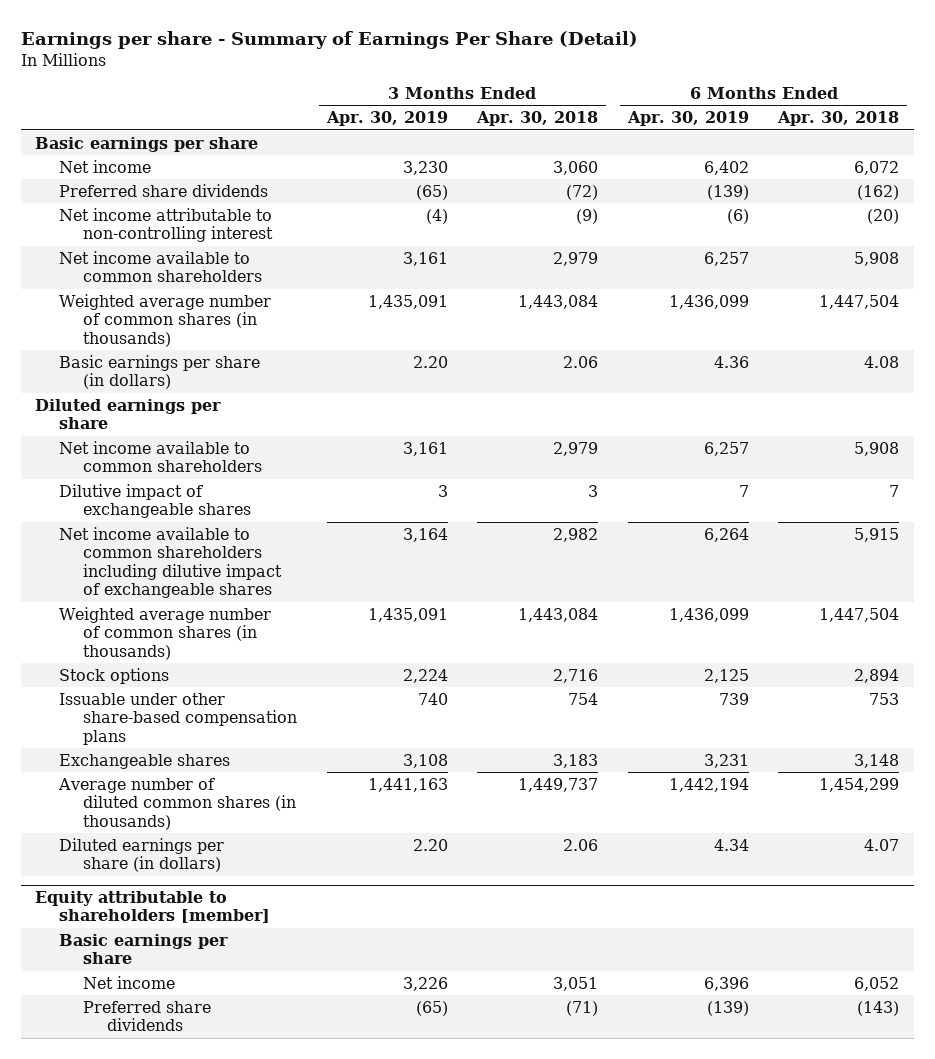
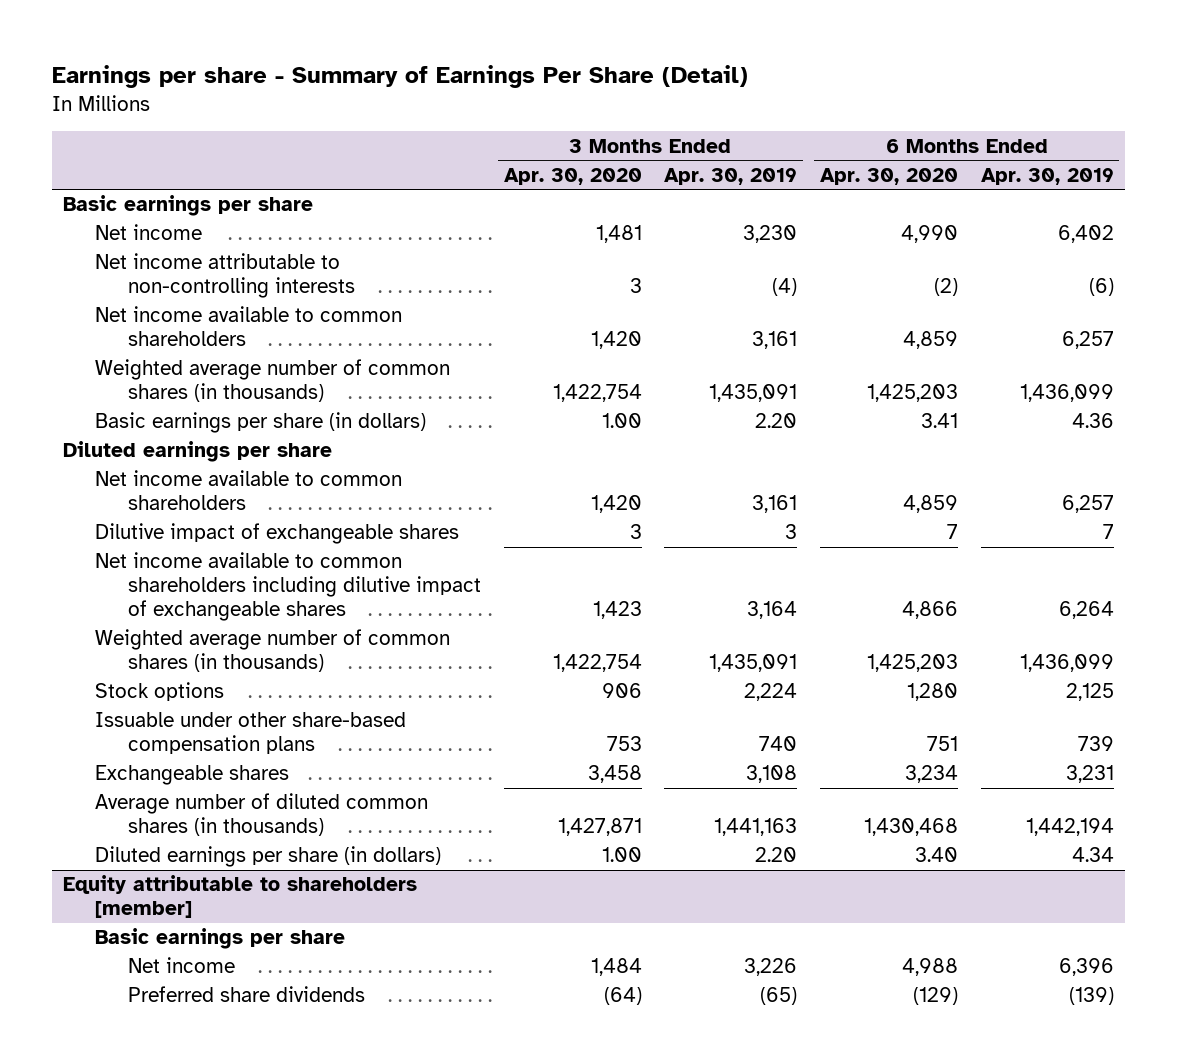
[476,111,599,127] Apr. 30, 2018 -> none
[777,111,900,127] Apr. 30, 2018 -> none
none -> [503,167,642,185] Apr. 30, 2020
none -> [819,167,958,185] Apr. 30, 2020
[59,183,269,197] Preferred share dividends -> none
[59,207,273,243] Net income attributable to non-controlling interest -> [95,253,355,299] Net income attributable to non-controlling interests

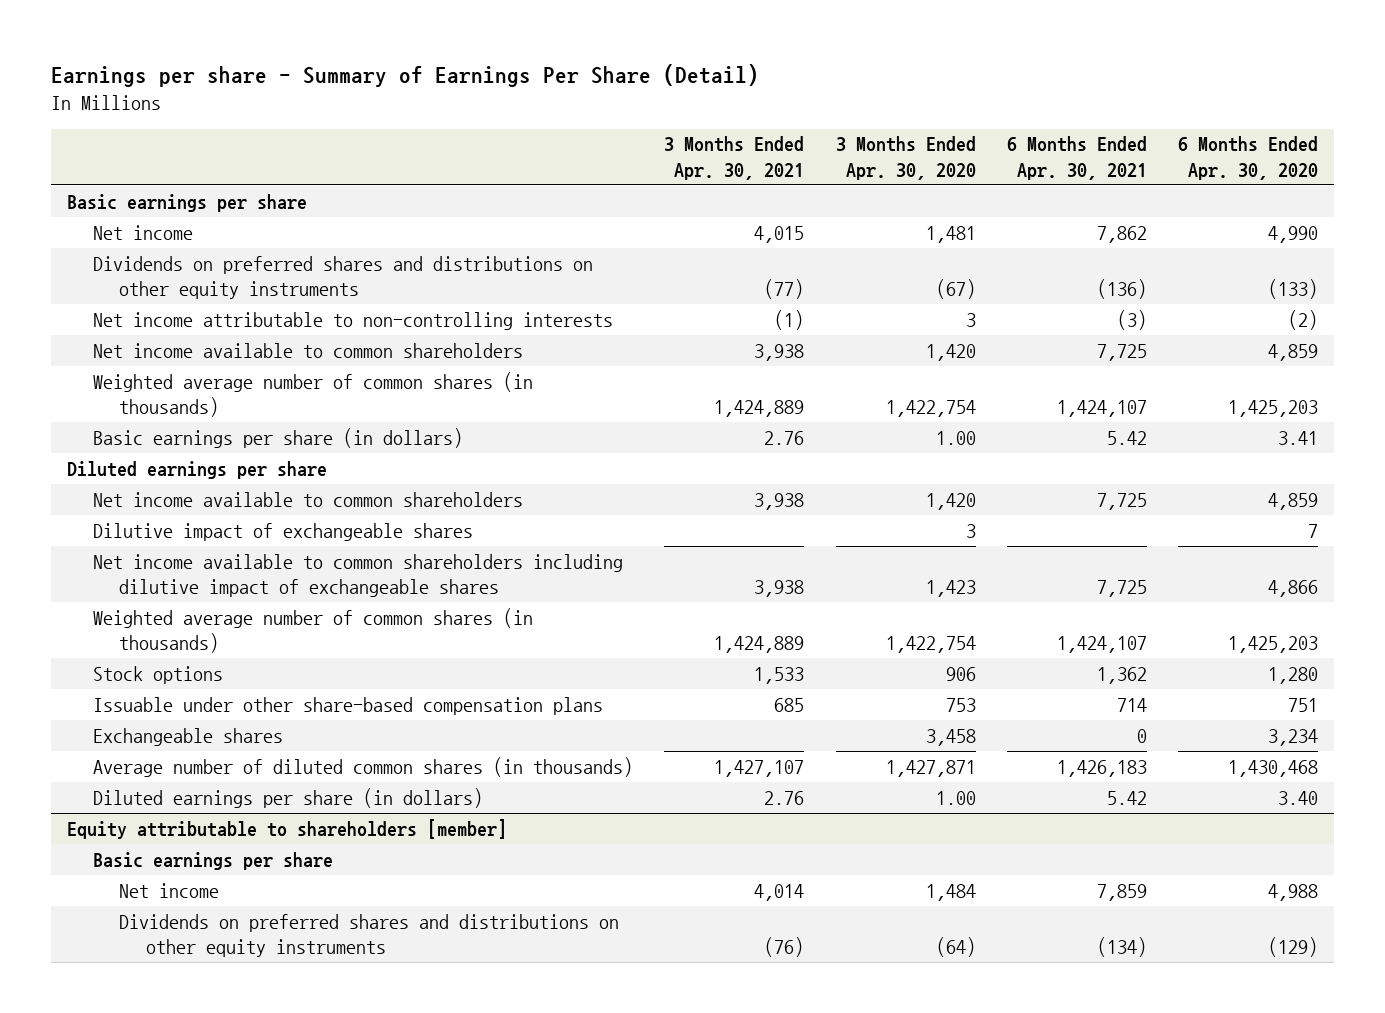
[664,167,798,185] Apr. 30, 2019 -> none
[980,167,1114,185] Apr. 30, 2019 -> none
none -> [664,136,805,180] 3 Months Ended Apr. 30, 2021
none -> [1006,136,1147,180] 6 Months Ended Apr. 30, 2021
none -> [93,255,594,300] Dividends on preferred shares and distributions on other equity instruments
[127,986,365,1003] Preferred share dividends -> [119,913,620,958] Dividends on preferred shares and distributions on other equity instruments

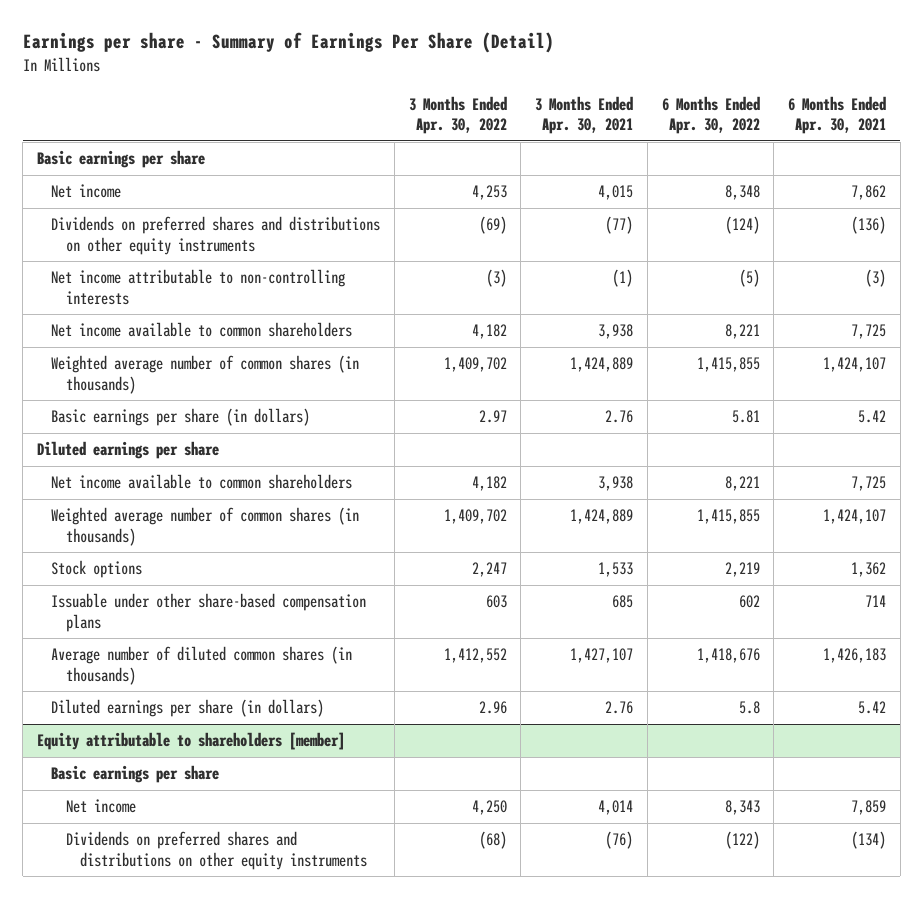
[835,136,976,180] 3 Months Ended Apr. 30, 2020 -> none
[1177,136,1318,180] 6 Months Ended Apr. 30, 2020 -> none
none -> [408,95,507,134] 3 Months Ended Apr. 30, 2022
none -> [661,95,760,134] 6 Months Ended Apr. 30, 2022
[93,522,474,541] Dilutive impact of exchangeable shares -> none
[93,553,624,598] Net income available to common shareholders including dilutive impact of exchangeable shares -> none
[93,727,284,746] Exchangeable shares -> none

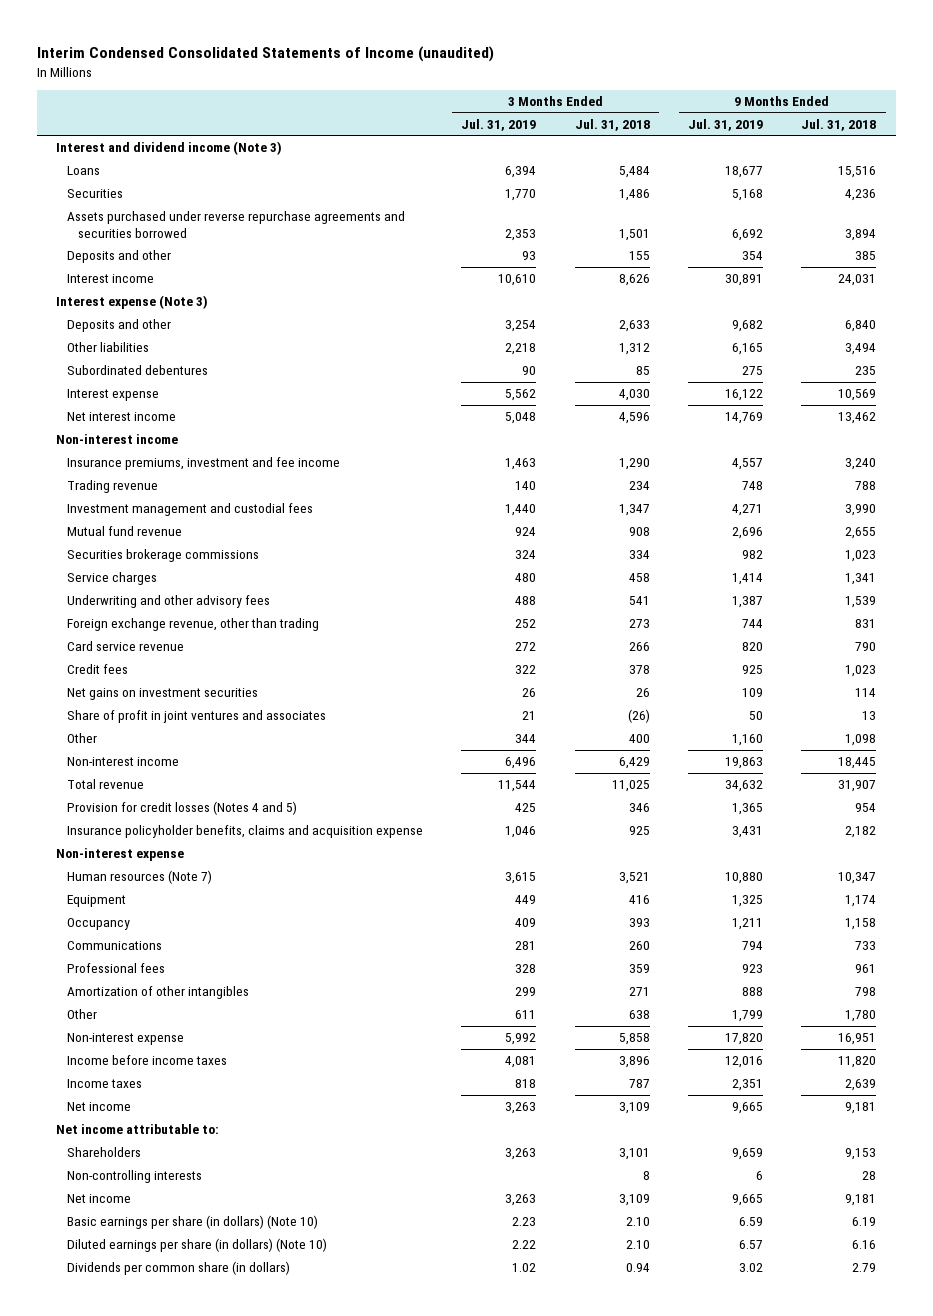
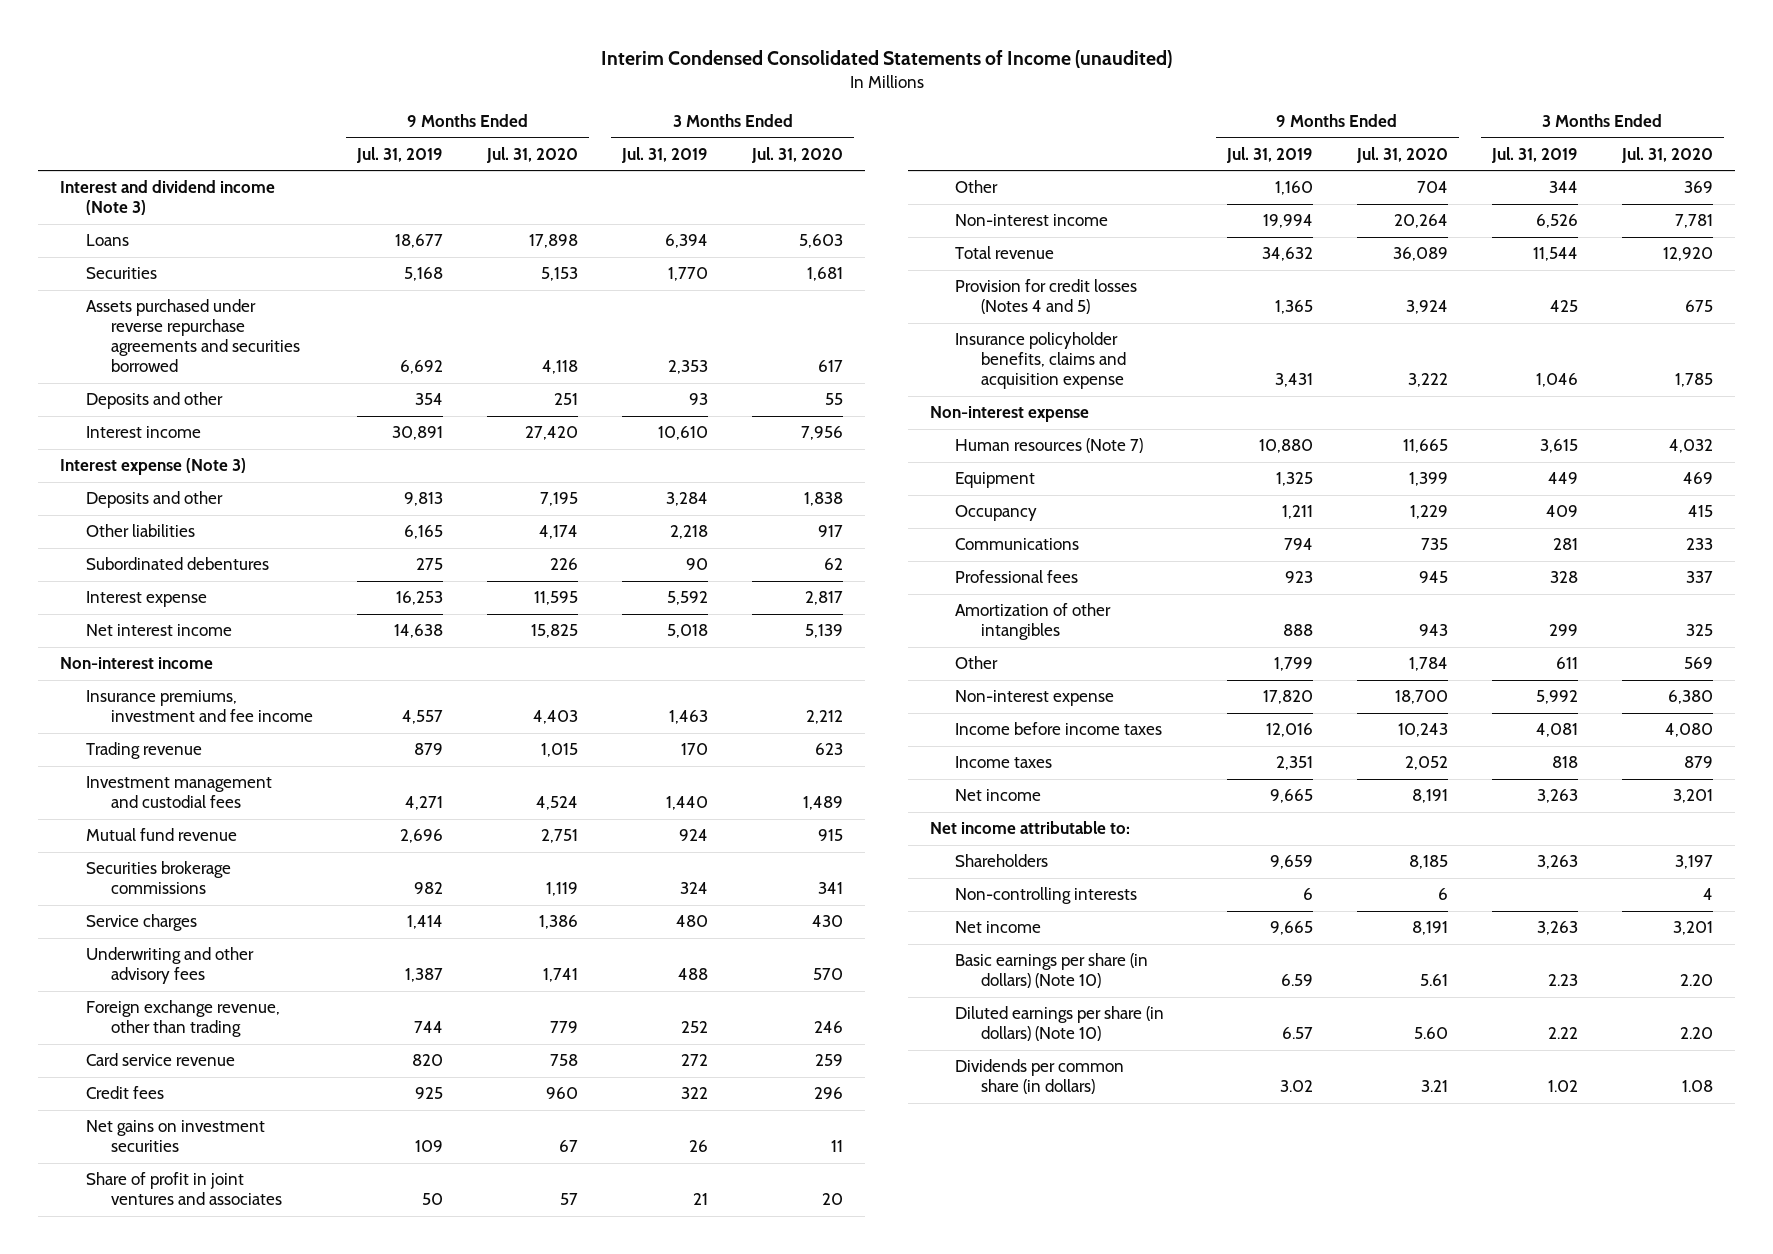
[574,118,650,131] Jul. 31, 2018 -> none
[801,118,877,131] Jul. 31, 2018 -> none
none -> [486,146,579,163] Jul. 31, 2020
none -> [751,146,844,163] Jul. 31, 2020
[505,320,537,333] 3,254 -> [666,492,709,507] 3,284
[732,320,764,333] 9,682 -> [404,492,444,507] 9,813
[505,389,537,402] 5,562 -> [667,591,709,606] 5,592
[725,389,764,402] 16,122 -> [396,591,444,606] 16,253
[505,412,537,425] 5,048 -> [667,624,709,639] 5,018
[725,412,764,425] 14,769 -> [394,624,444,639] 14,638
[515,481,537,491] 140 -> [681,743,709,756] 170
[742,481,764,491] 748 -> [414,743,444,756] 879
[505,757,537,770] 6,496 -> [1535,214,1578,229] 6,526
[725,757,764,770] 19,863 -> [1262,214,1313,229] 19,994

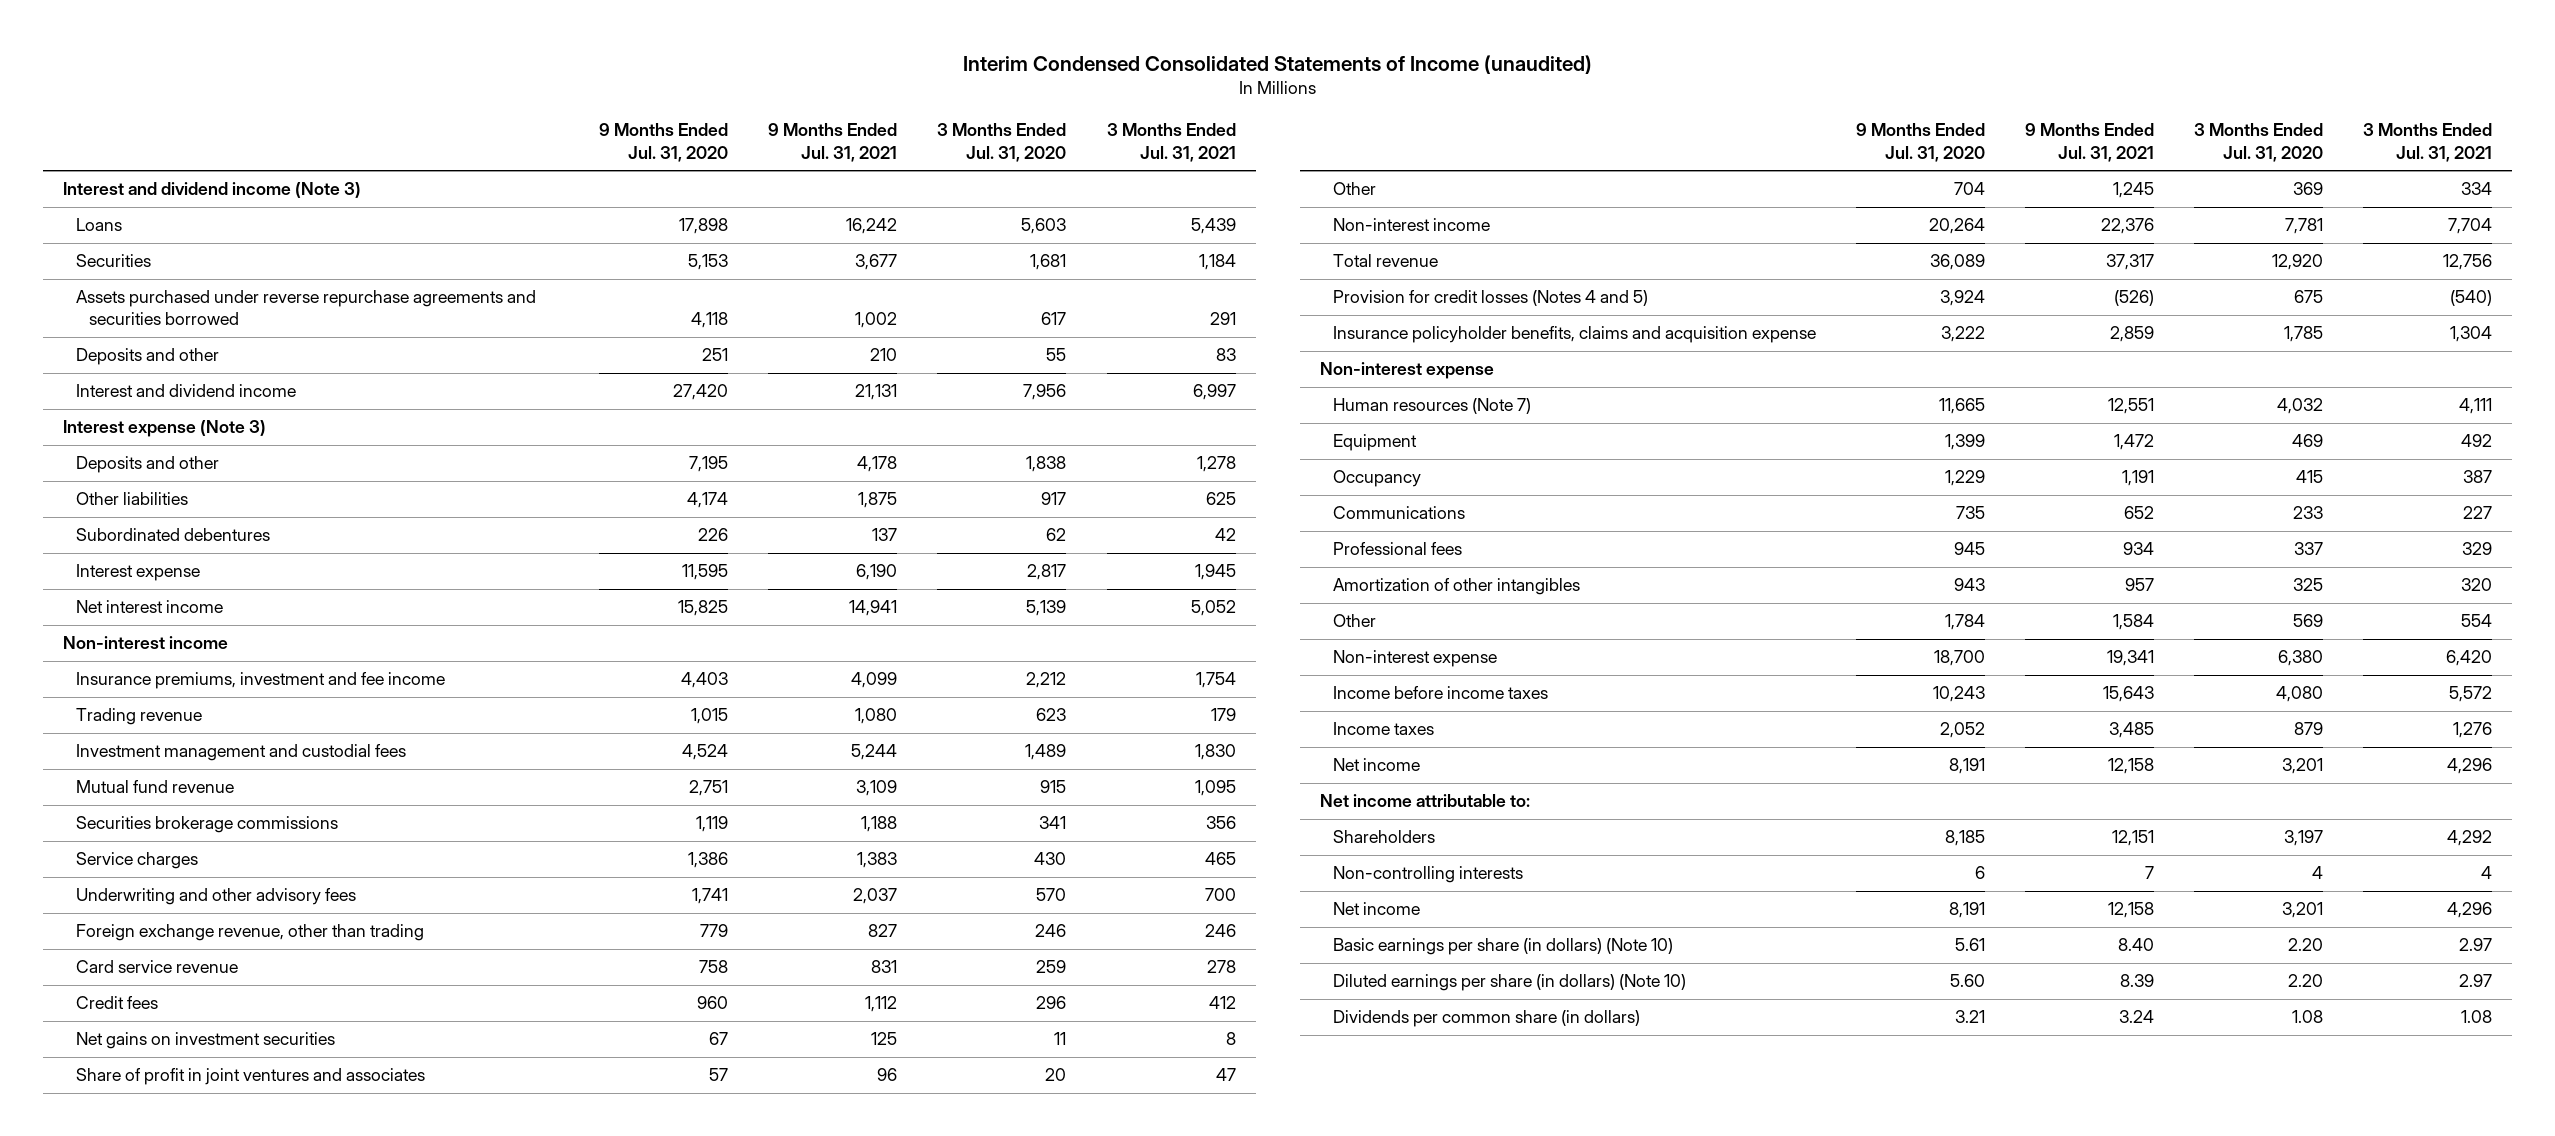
[356,146,444,163] Jul. 31, 2019 -> none
[621,146,709,163] Jul. 31, 2019 -> none
none -> [768,123,898,162] 9 Months Ended Jul. 31, 2021
none -> [1106,123,1236,162] 3 Months Ended Jul. 31, 2021
[85,426,201,439] Interest income -> [76,384,297,398] Interest and dividend income

